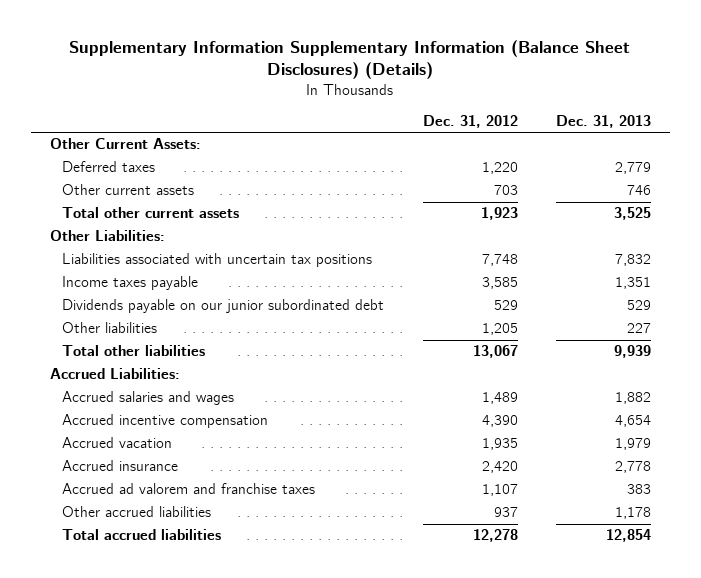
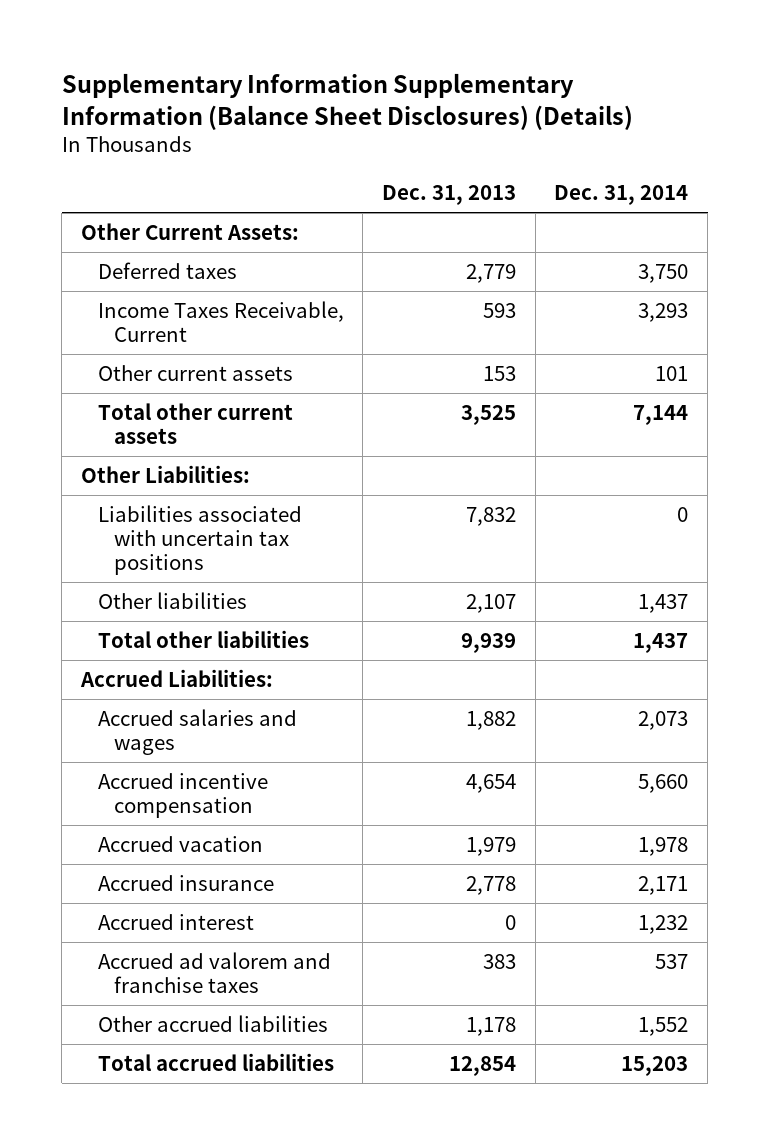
[422,114,518,128] Dec. 31, 2012 -> none
none -> [554,184,689,205] Dec. 31, 2014
none -> [97,301,344,343] Income Taxes Receivable, Current
[626,185,651,196] 746 -> [483,366,517,382] 153
[62,276,199,291] Income taxes payable -> none
[62,299,385,314] Dividends payable on our junior subordinated debt -> none
[626,323,651,334] 227 -> [466,594,517,614] 2,107
none -> [97,914,254,931] Accrued interest

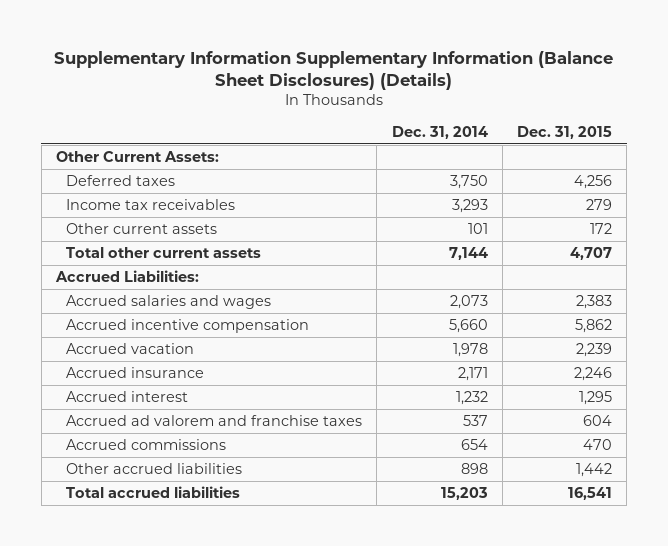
[382,184,517,205] Dec. 31, 2013 -> none
none -> [516,125,612,139] Dec. 31, 2015
[97,301,344,343] Income Taxes Receivable, Current -> [66,198,236,210] Income tax receivables
[80,465,250,484] Other Liabilities: -> none
[97,505,302,576] Liabilities associated with uncertain tax positions -> none
[97,592,247,610] Other liabilities -> none
[97,630,309,649] Total other liabilities -> none
none -> [66,438,227,450] Accrued commissions
[638,1017,689,1037] 1,552 -> [460,462,488,474] 898

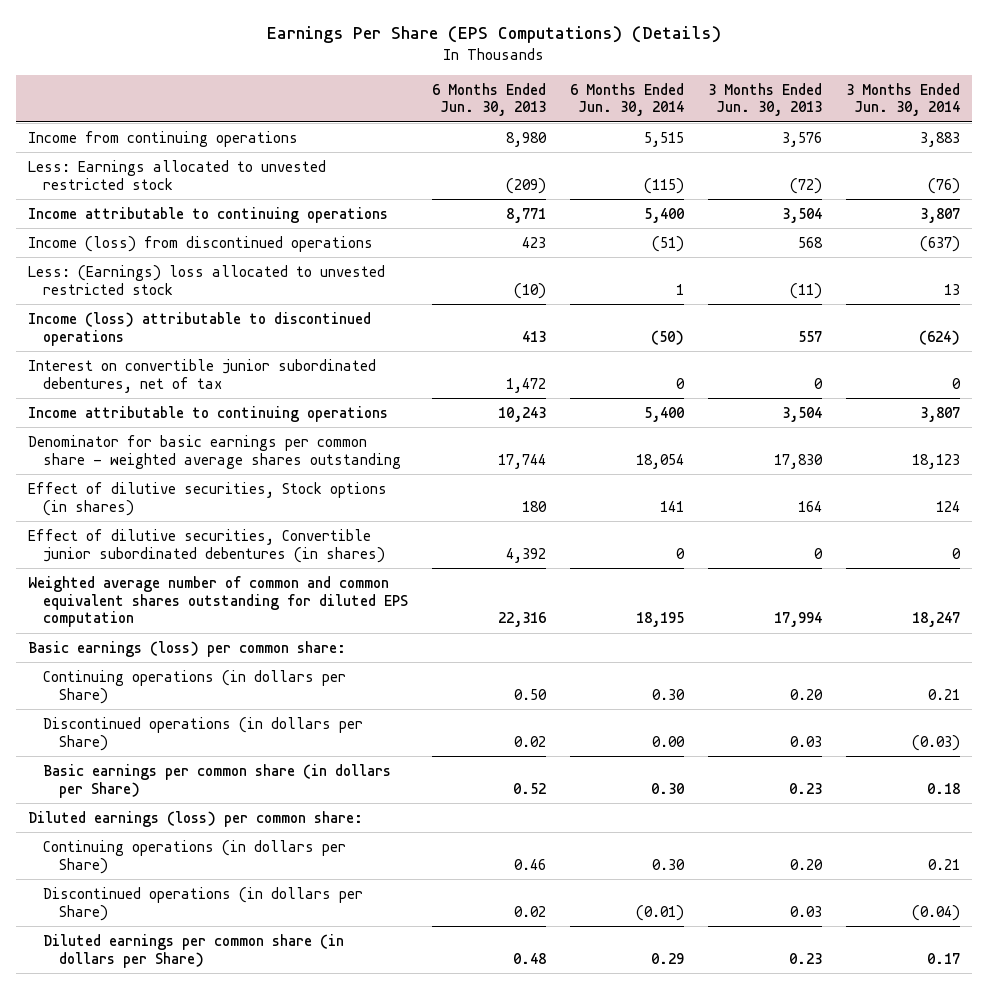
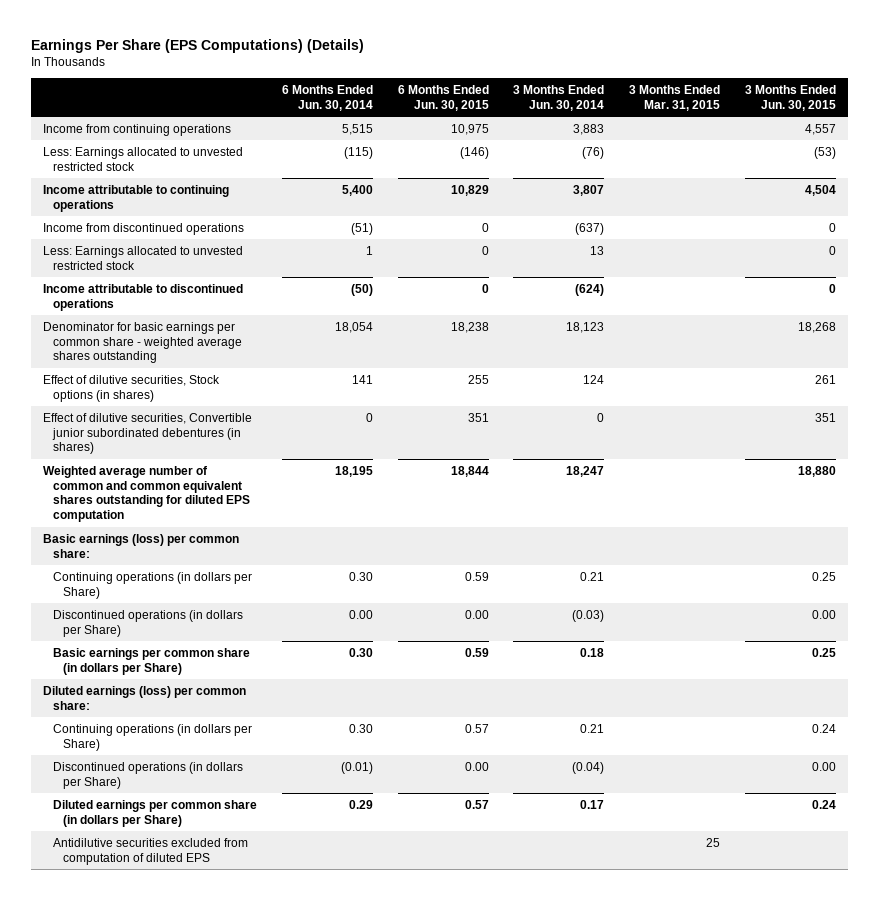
[432,82,547,117] 6 Months Ended Jun. 30, 2013 -> none
[708,82,823,117] 3 Months Ended Jun. 30, 2013 -> none
none -> [397,84,489,111] 6 Months Ended Jun. 30, 2015
none -> [628,84,720,111] 3 Months Ended Mar. 31, 2015
none -> [744,84,836,111] 3 Months Ended Jun. 30, 2015
[27,358,376,393] Interest on convertible junior subordinated debentures, net of tax -> none
[27,405,388,422] Income attributable to continuing operations -> none
[27,235,373,252] Income (loss) from discontinued operations -> [43,222,245,235] Income from discontinued operations
[27,264,385,295] Less: (Earnings) loss allocated to unvested restricted stock -> [43,245,244,270] Less: Earnings allocated to unvested restricted stock
[27,311,371,346] Income (loss) attributable to discontinued operations -> [43,283,244,311] Income attributable to discontinued operations
none -> [53,837,249,865] Antidilutive securities excluded from computation of diluted EPS

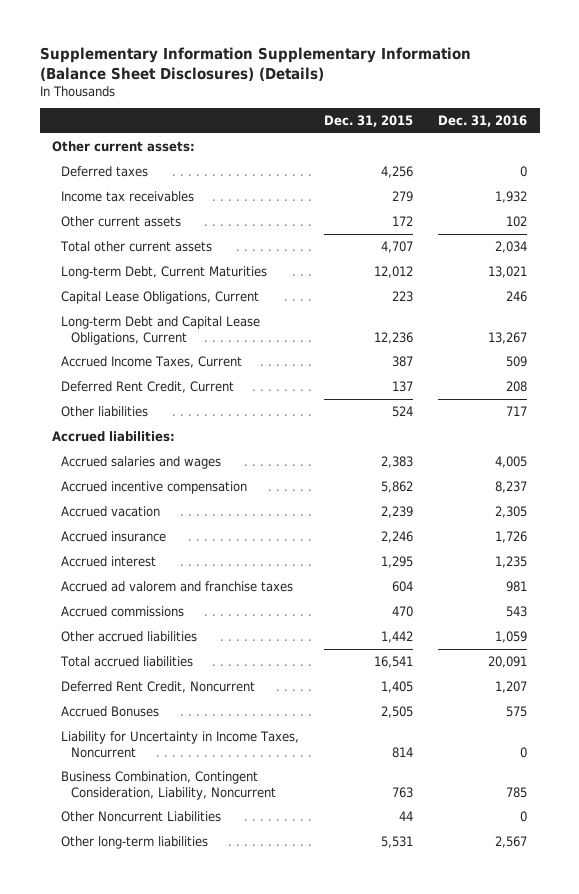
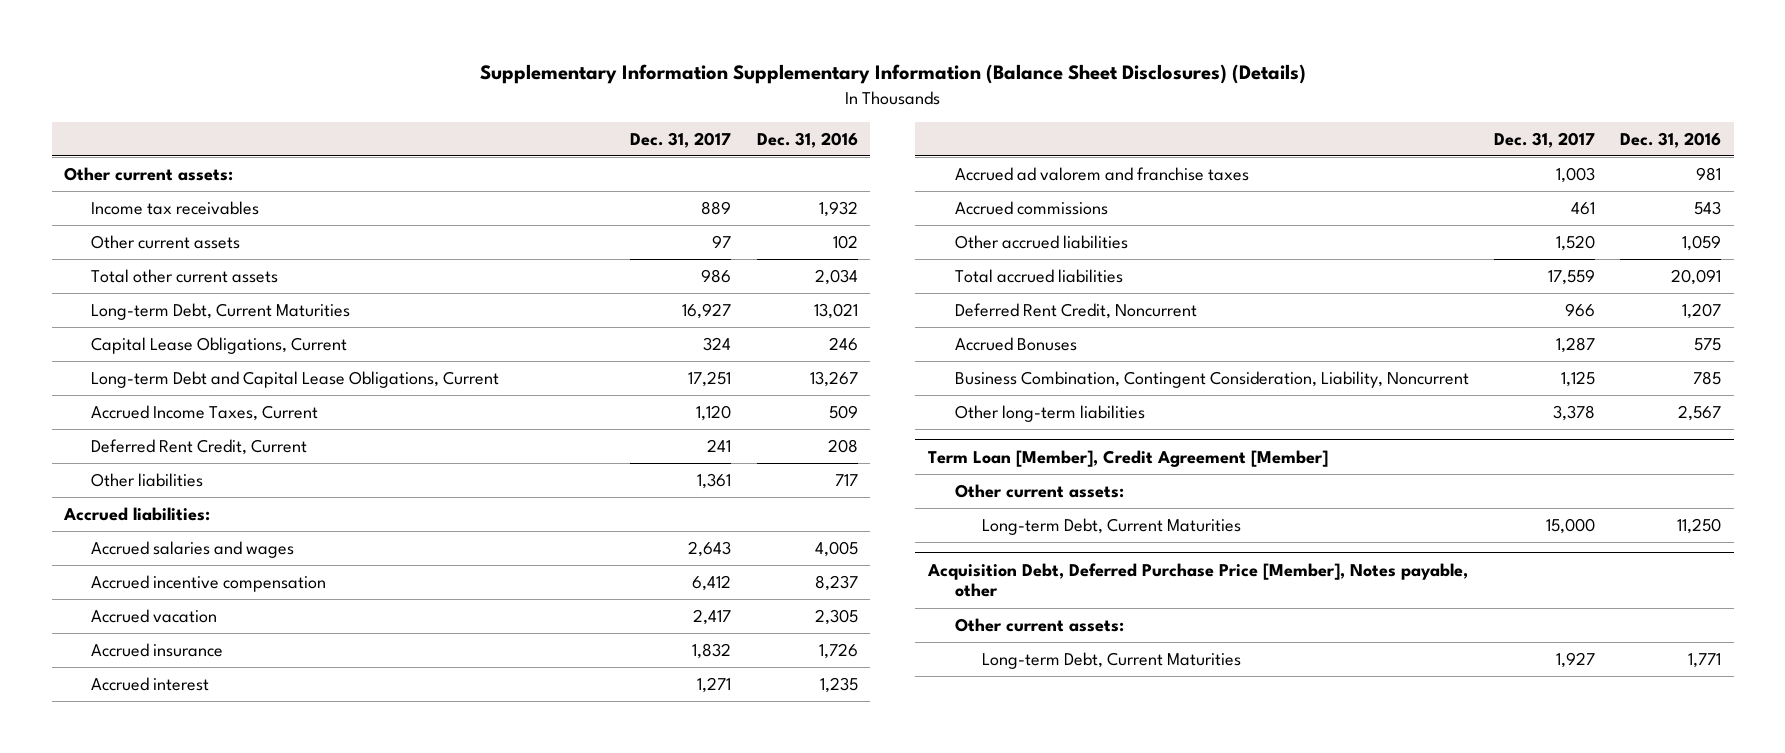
[324,115,414,128] Dec. 31, 2015 -> none
none -> [630,131,732,148] Dec. 31, 2017
[61,165,149,177] Deferred taxes -> none
[61,730,300,758] Liability for Uncertainty in Income Taxes, Noncurrent -> none
[61,810,222,822] Other Noncurrent Liabilities -> none
none -> [927,449,1328,467] Term Loan [Member], Credit Agreement [Member]
none -> [954,484,1124,499] Other current assets:
none -> [981,518,1241,536] Long-term Debt, Current Maturities
none -> [926,562,1468,598] Acquisition Debt, Deferred Purchase Price [Member], Notes payable, other
none -> [954,618,1124,633] Other current assets:
none -> [981,652,1241,670] Long-term Debt, Current Maturities

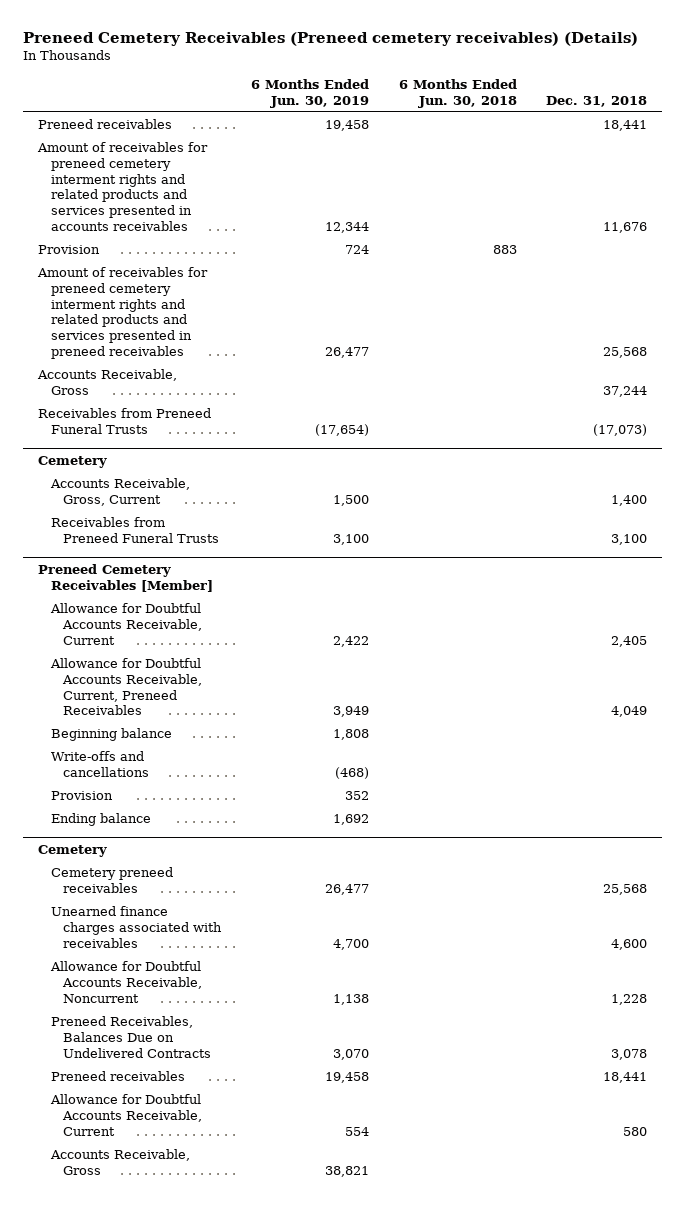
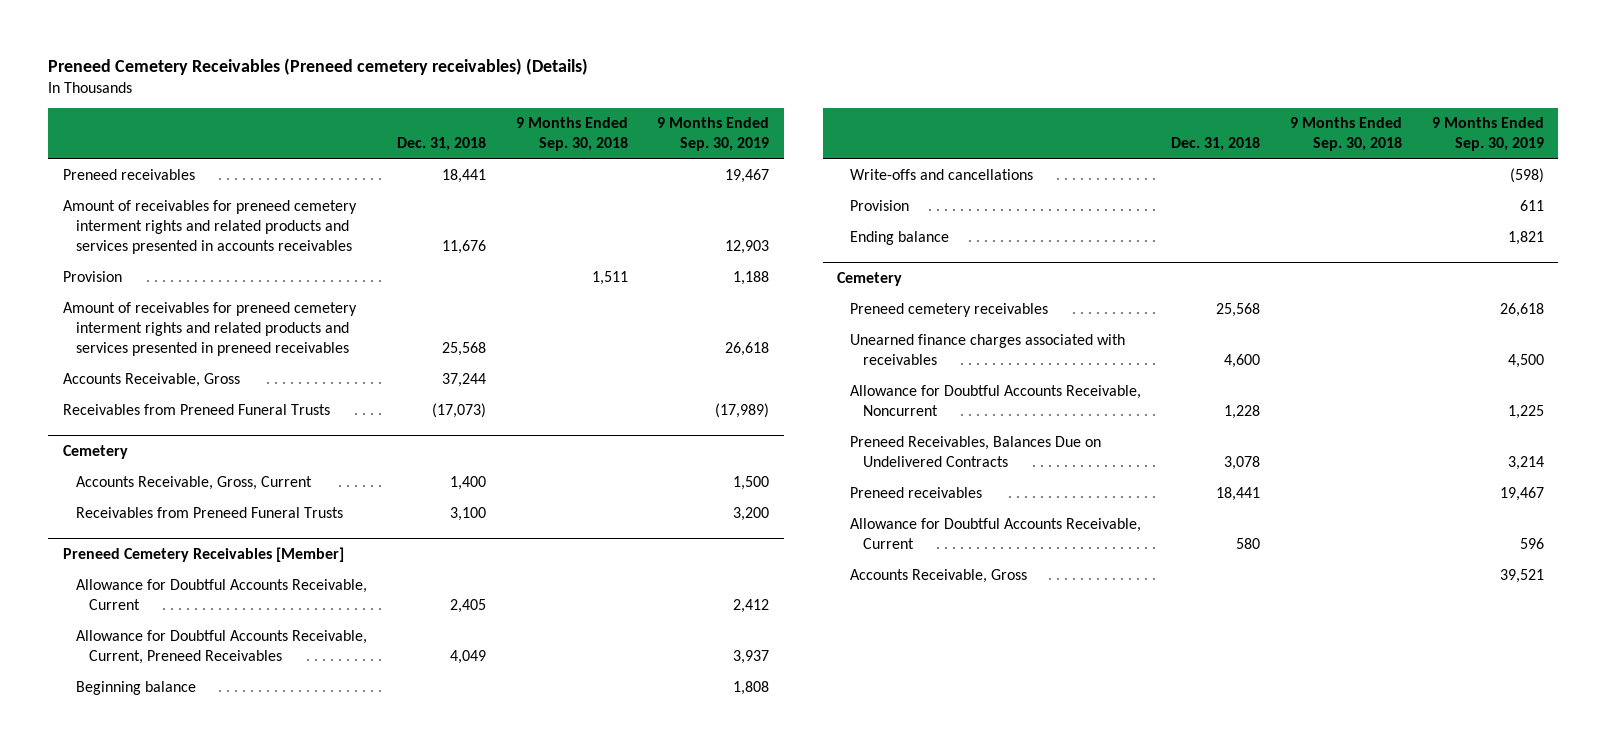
[250,78,369,108] 6 Months Ended Jun. 30, 2019 -> none
[398,78,517,108] 6 Months Ended Jun. 30, 2018 -> none
none -> [515,117,628,152] 9 Months Ended Sep. 30, 2018
none -> [657,117,770,152] 9 Months Ended Sep. 30, 2019
[50,867,173,893] Cemetery preneed receivables -> [850,303,1049,318] Preneed cemetery receivables

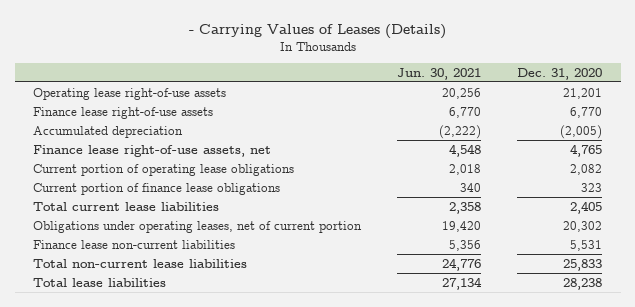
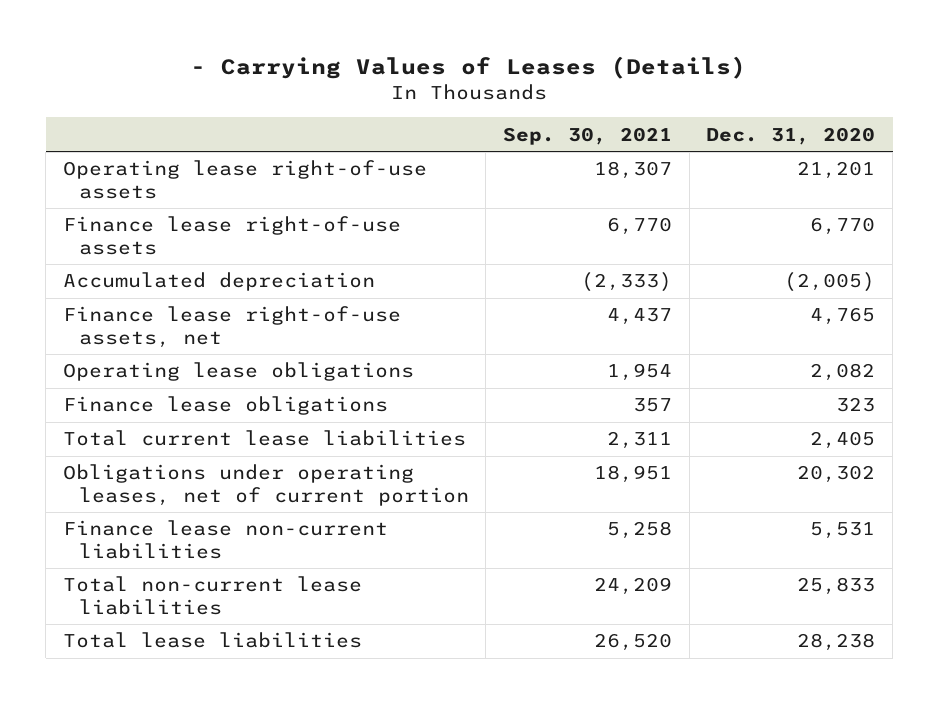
[397,67,482,80] Jun. 30, 2021 -> none
none -> [503,126,673,145] Sep. 30, 2021
[32,163,294,176] Current portion of operating lease obligations -> [62,362,414,382] Operating lease obligations
[32,182,280,195] Current portion of finance lease obligations -> [62,396,388,416] Finance lease obligations

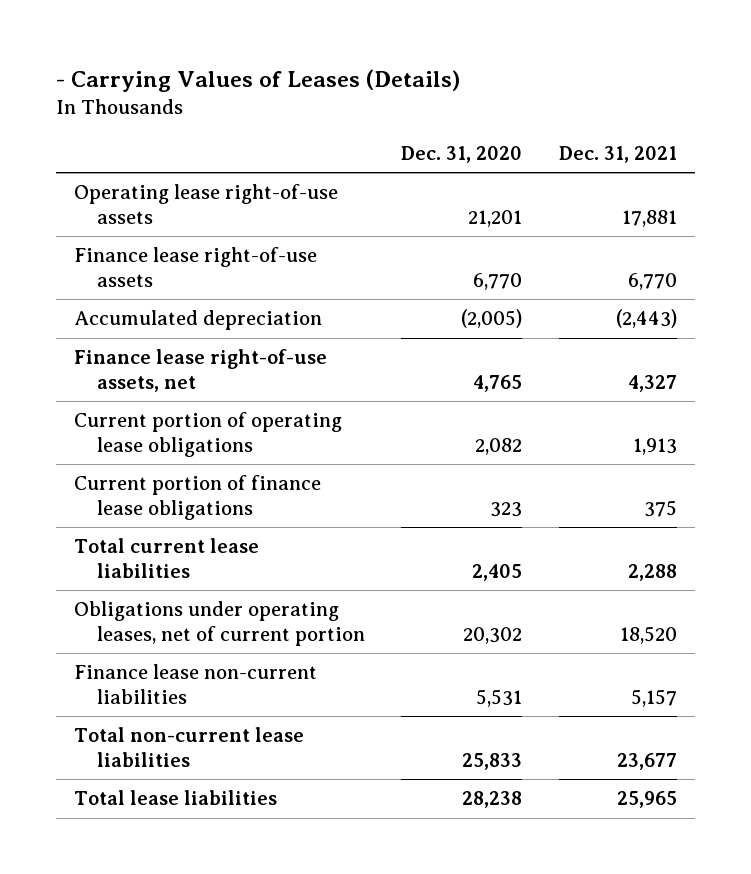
[503,126,673,145] Sep. 30, 2021 -> none
none -> [558,145,677,163] Dec. 31, 2021
[62,362,414,382] Operating lease obligations -> [74,412,343,457] Current portion of operating lease obligations
[62,396,388,416] Finance lease obligations -> [74,475,322,520] Current portion of finance lease obligations

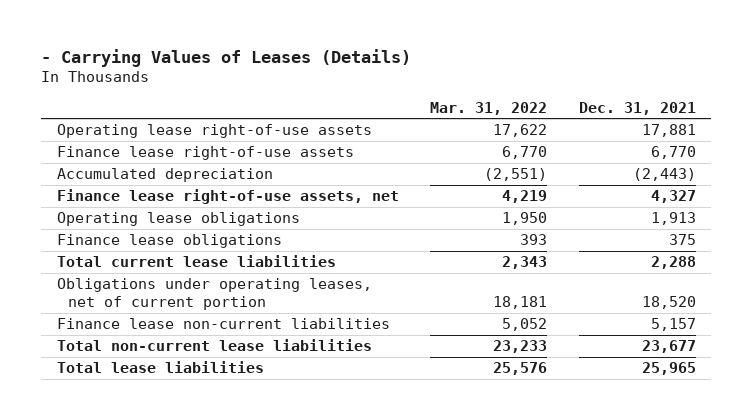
[401,145,523,163] Dec. 31, 2020 -> none
none -> [430,101,548,115] Mar. 31, 2022
[74,412,343,457] Current portion of operating lease obligations -> [56,212,300,227] Operating lease obligations
[74,475,322,520] Current portion of finance lease obligations -> [56,234,282,249] Finance lease obligations

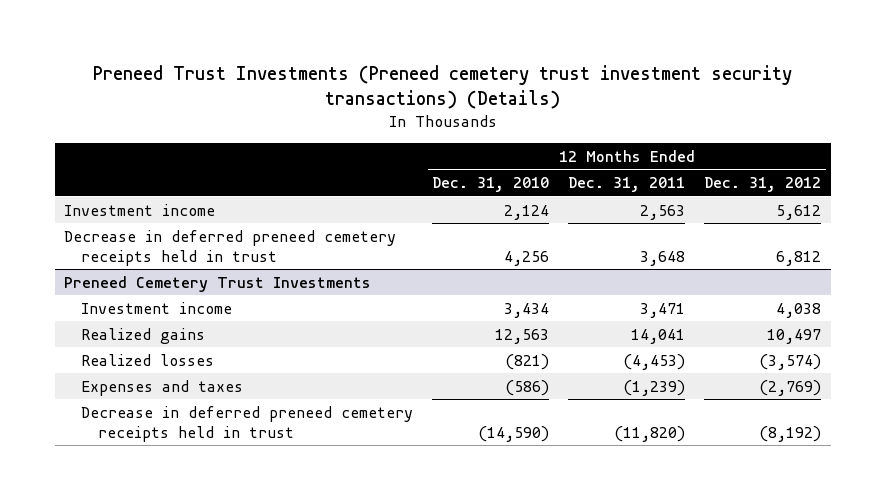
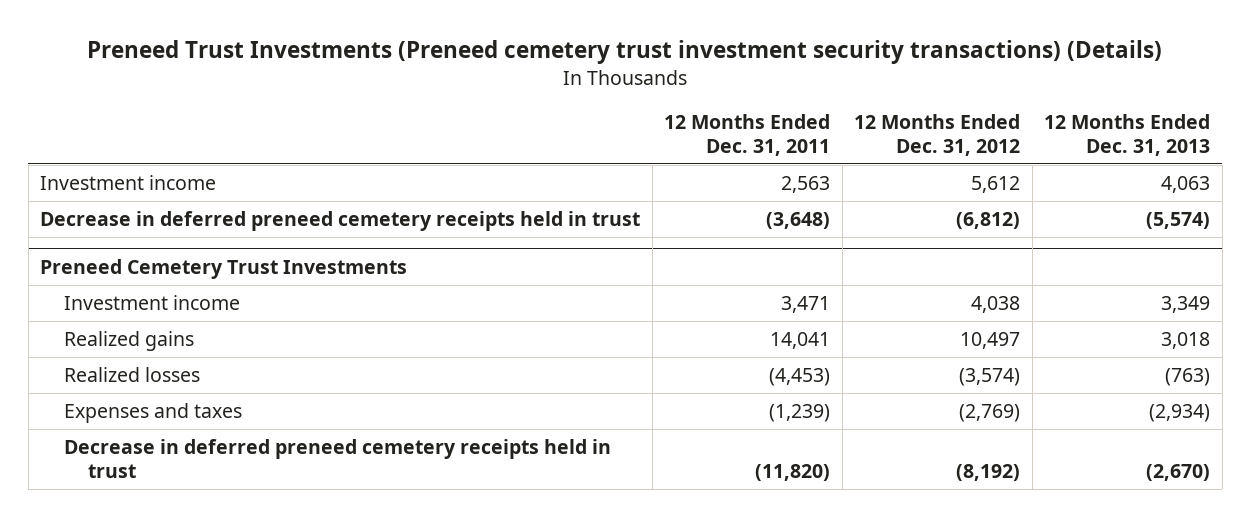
[432,177,550,193] Dec. 31, 2010 -> none
none -> [1044,114,1211,156] 12 Months Ended Dec. 31, 2013
[640,250,686,266] 3,648 -> [766,212,831,230] (3,648)
[776,250,822,266] 6,812 -> [956,212,1021,230] (6,812)

